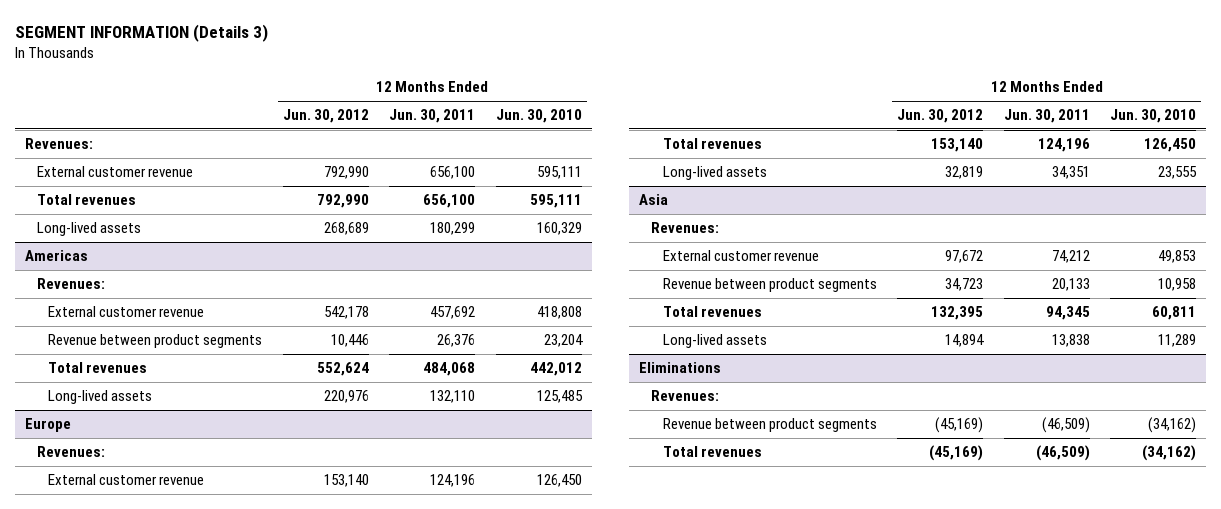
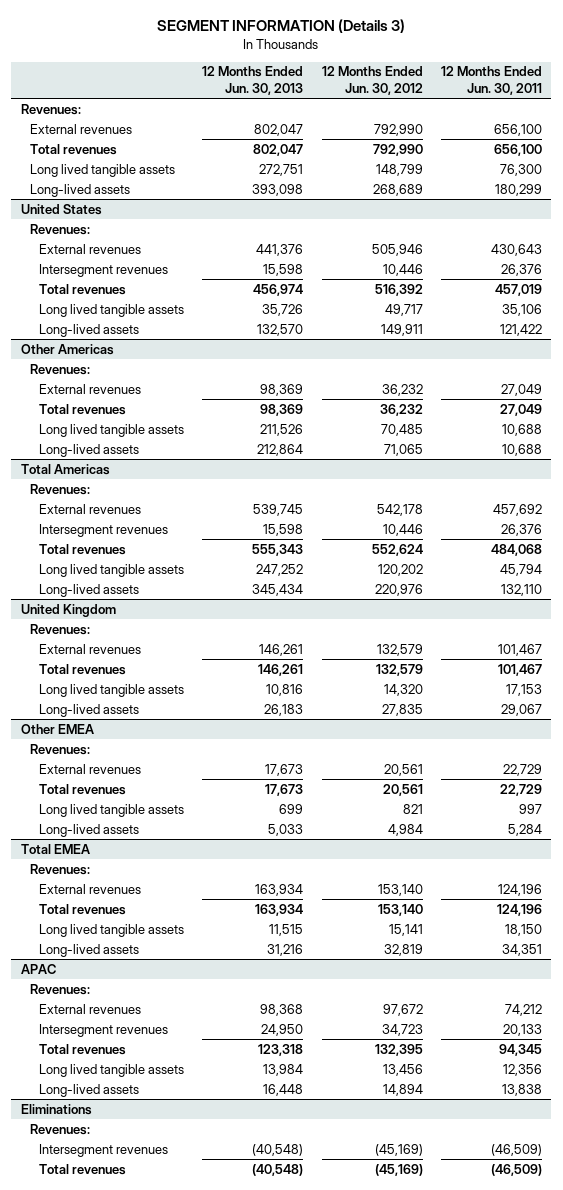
[495,109,582,124] Jun. 30, 2010 -> none
none -> [202,66,304,95] 12 Months Ended Jun. 30, 2013
[36,166,193,178] External customer revenue -> [29,123,132,134] External revenues
none -> [29,163,175,177] Long lived tangible assets
[24,250,88,262] Americas -> none
none -> [20,203,102,215] United States
[48,306,205,318] External customer revenue -> [39,243,142,254] External revenues
[323,306,369,320] 542,178 -> [371,243,423,256] 505,946
[430,306,476,320] 457,692 -> [491,243,543,256] 430,643
[48,334,263,349] Revenue between product segments -> [39,263,169,277] Intersegment revenues
none -> [39,283,127,295] Total revenues
none -> [39,303,185,317] Long lived tangible assets
none -> [39,323,140,337] Long-lived assets
none -> [20,343,114,355] Other Americas
none -> [29,363,90,375] Revenues:
none -> [39,383,142,394] External revenues
none -> [39,403,127,415] Total revenues
none -> [39,423,185,437] Long lived tangible assets
none -> [39,443,140,457] Long-lived assets
none -> [20,463,110,475] Total Americas
none -> [29,483,90,495] Revenues:
none -> [39,503,142,514] External revenues
none -> [39,523,169,537] Intersegment revenues
none -> [39,563,185,577] Long lived tangible assets
[24,418,71,433] Europe -> none
none -> [20,603,116,617] United Kingdom
[48,474,205,486] External customer revenue -> [39,643,142,654] External revenues
[323,474,369,488] 153,140 -> [376,643,423,656] 132,579
[430,474,476,488] 124,196 -> [498,643,543,656] 101,467
none -> [39,663,127,675] Total revenues
none -> [39,683,185,697] Long lived tangible assets
none -> [39,703,140,717] Long-lived assets
none -> [20,723,94,734] Other EMEA
none -> [29,743,90,755] Revenues:
none -> [39,763,142,774] External revenues
none -> [39,783,127,795] Total revenues
none -> [39,803,185,817] Long lived tangible assets
none -> [39,823,140,837] Long-lived assets
none -> [20,843,90,854] Total EMEA
none -> [29,863,90,875] Revenues:
none -> [39,883,142,894] External revenues
none -> [39,923,185,937] Long lived tangible assets
[639,194,669,206] Asia -> none
none -> [20,963,56,974] APAC
[662,250,819,262] External customer revenue -> [39,1003,142,1014] External revenues
[662,278,877,293] Revenue between product segments -> [39,1023,169,1037] Intersegment revenues
none -> [39,1063,185,1077] Long lived tangible assets
[662,418,877,433] Revenue between product segments -> [39,1143,169,1157] Intersegment revenues

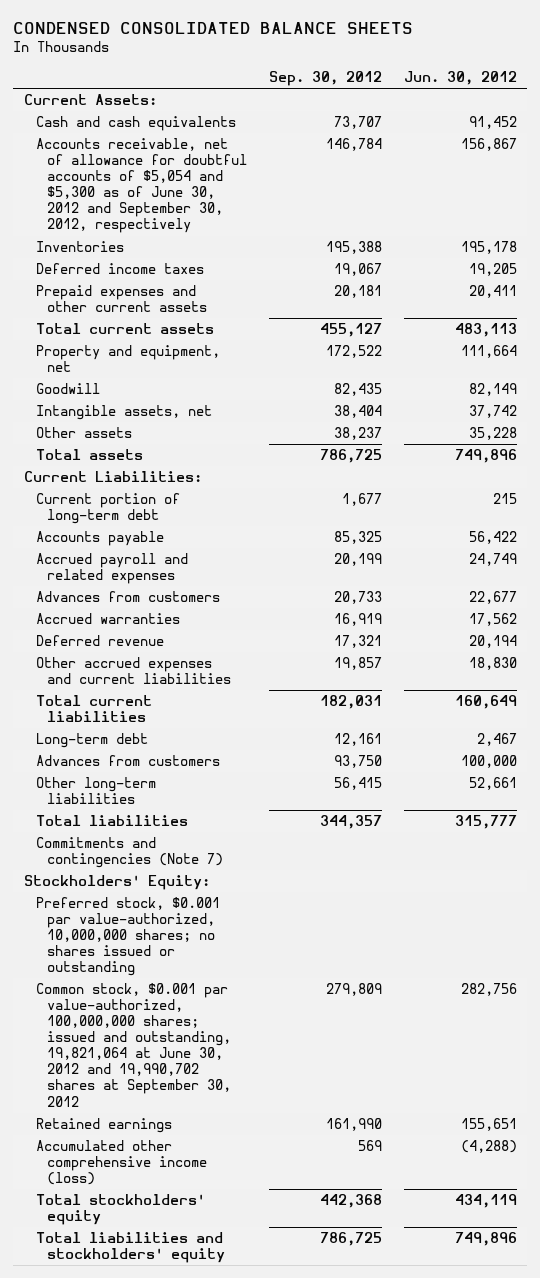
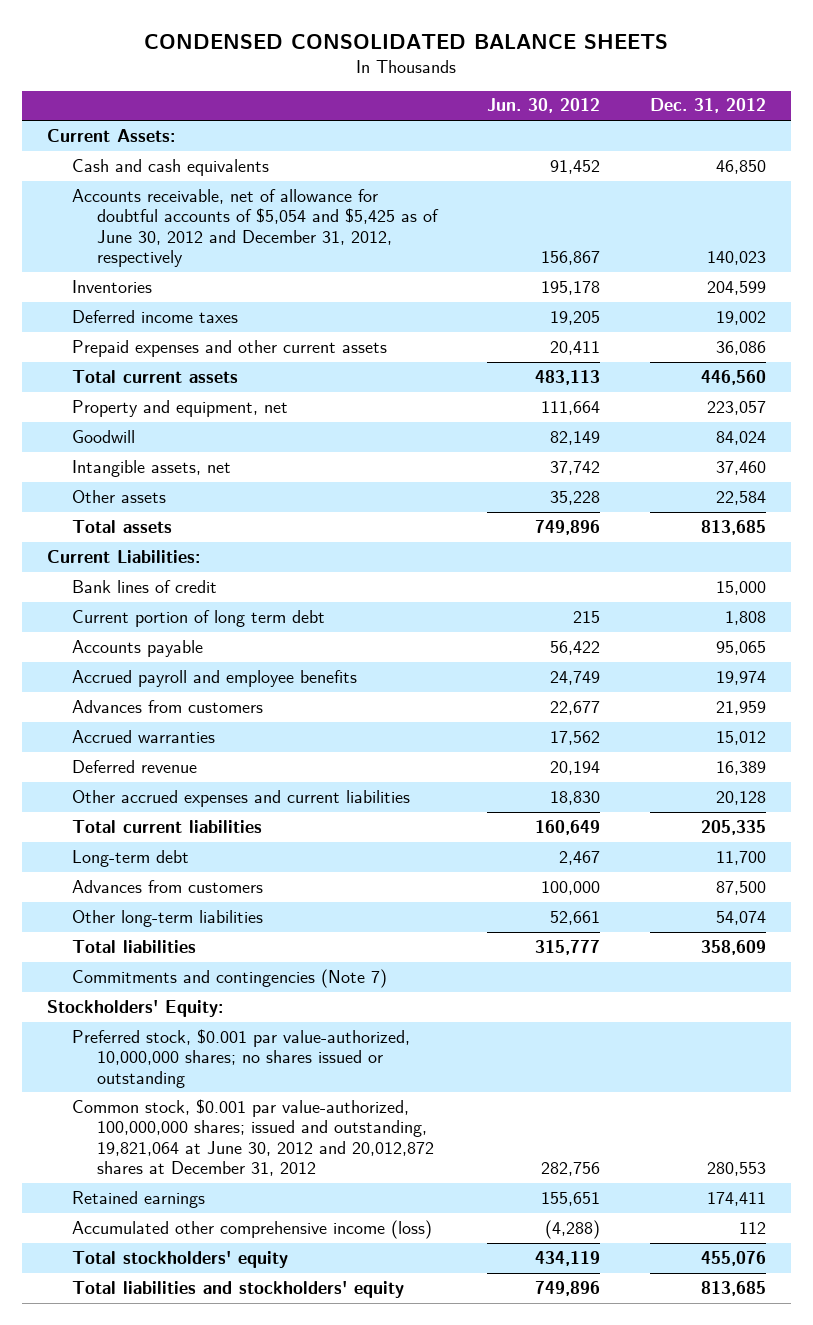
[269,71,383,87] Sep. 30, 2012 -> none
none -> [650,98,767,114] Dec. 31, 2012
[35,138,248,234] Accounts receivable, net of allowance for doubtful accounts of $5,054 and $5,300 as of June 30, 2012 and September 30, 2012, respectively -> [71,188,439,268] Accounts receivable, net of allowance for doubtful accounts of $5,054 and $5,425 as of June 30, 2012 and December 31, 2012, respectively
none -> [71,579,217,593] Bank lines of credit
[35,493,180,525] Current portion of long-term debt -> [71,609,325,627] Current portion of long term debt
[35,553,188,585] Accrued payroll and related expenses -> [71,669,357,687] Accrued payroll and employee benefits
[35,983,232,1107] Common stock, $0.001 par value-authorized, 100,000,000 shares; issued and outstanding, 19,821,064 at June 30, 2012 and 19,990,702 shares at September 30, 2012 -> [71,1098,434,1177] Common stock, $0.001 par value-authorized, 100,000,000 shares; issued and outstanding, 19,821,064 at June 30, 2012 and 20,012,872 shares at December 31, 2012

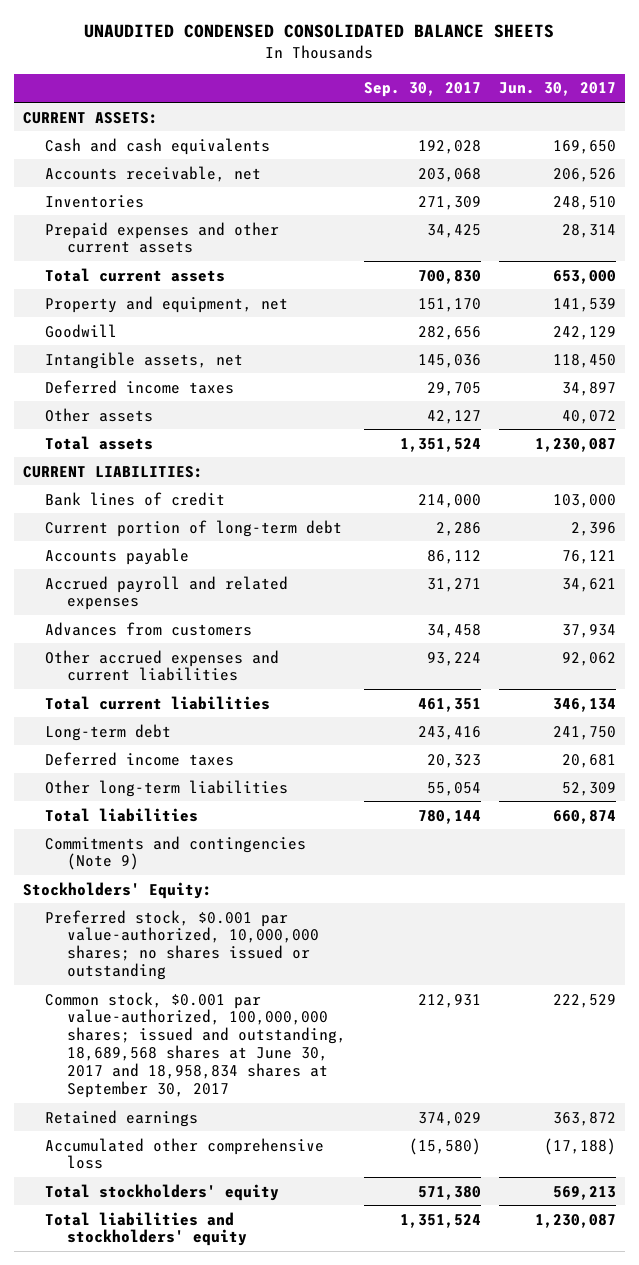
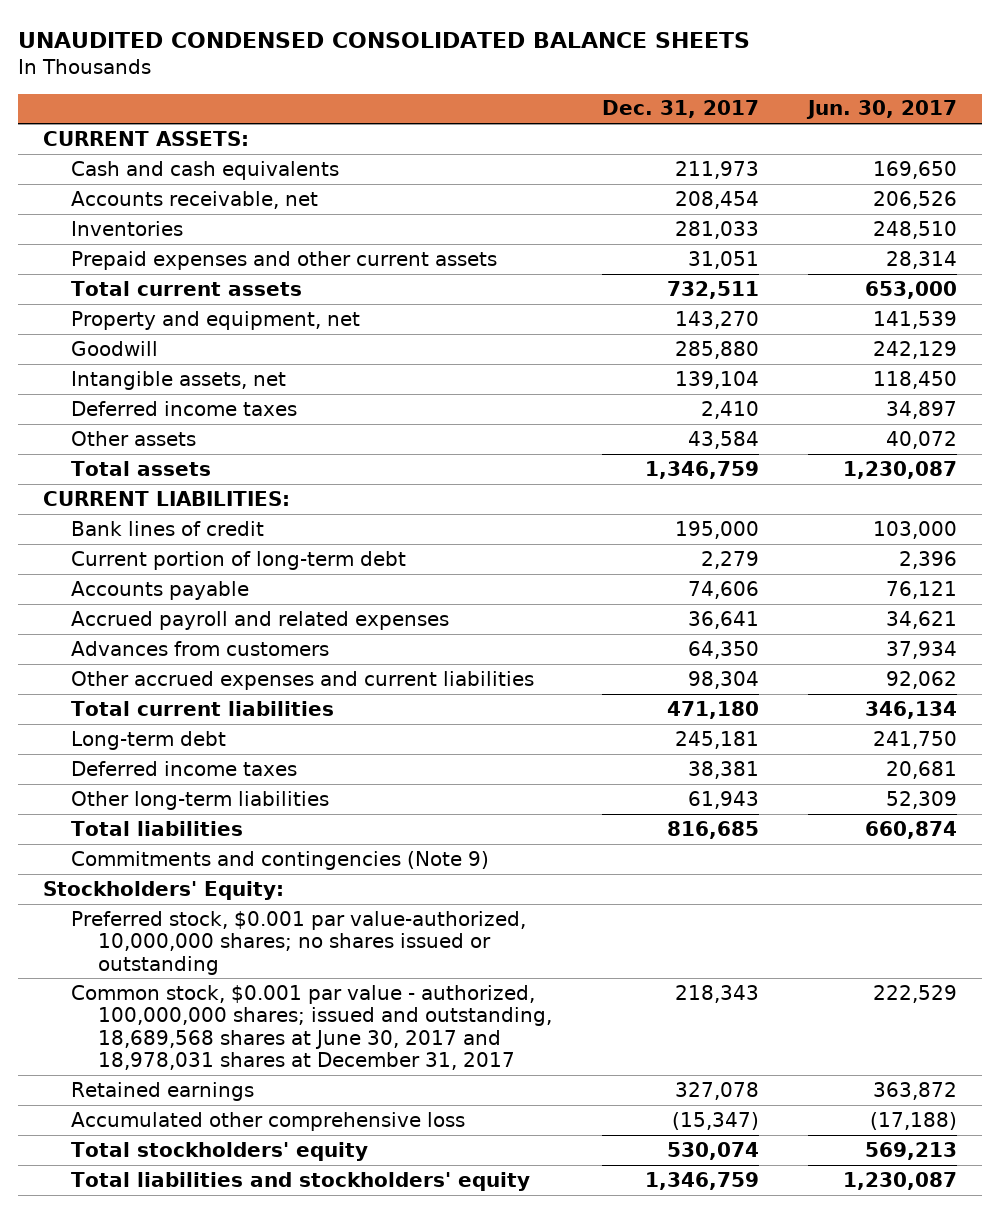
[364,82,482,98] Sep. 30, 2017 -> none
none -> [601,100,759,119] Dec. 31, 2017
[44,991,347,1098] Common stock, $0.001 par value-authorized, 100,000,000 shares; issued and outstanding, 18,689,568 shares at June 30, 2017 and 18,958,834 shares at September 30, 2017 -> [70,984,553,1070] Common stock, $0.001 par value - authorized, 100,000,000 shares; issued and outstanding, 18,689,568 shares at June 30, 2017 and 18,978,031 shares at December 31, 2017

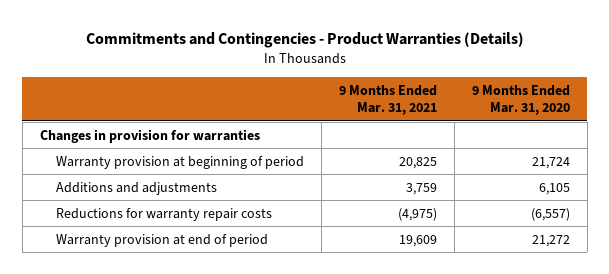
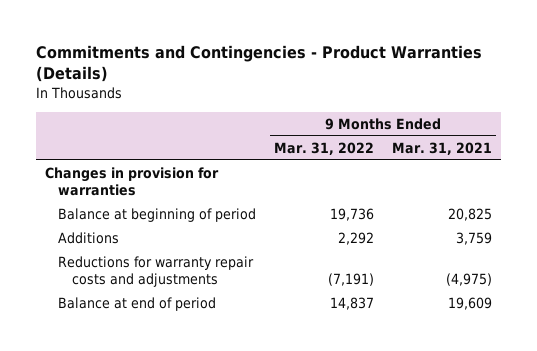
[471,84,570,116] 9 Months Ended Mar. 31, 2020 -> none
none -> [274,141,375,155] Mar. 31, 2022
[55,155,304,169] Warranty provision at beginning of period -> [58,207,257,222] Balance at beginning of period
[55,181,217,195] Additions and adjustments -> [58,231,120,244] Additions
[55,207,272,221] Reductions for warranty repair costs -> [58,255,255,287] Reductions for warranty repair costs and adjustments
[55,233,268,247] Warranty provision at end of period -> [58,296,217,311] Balance at end of period

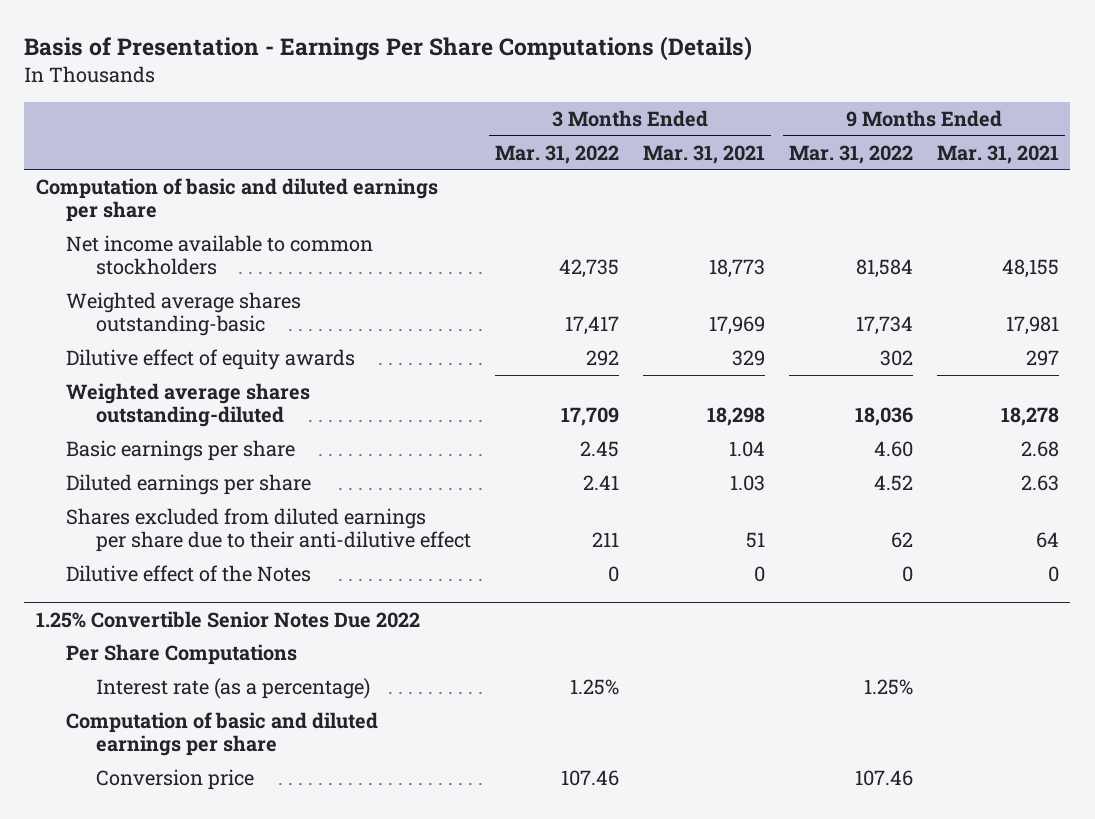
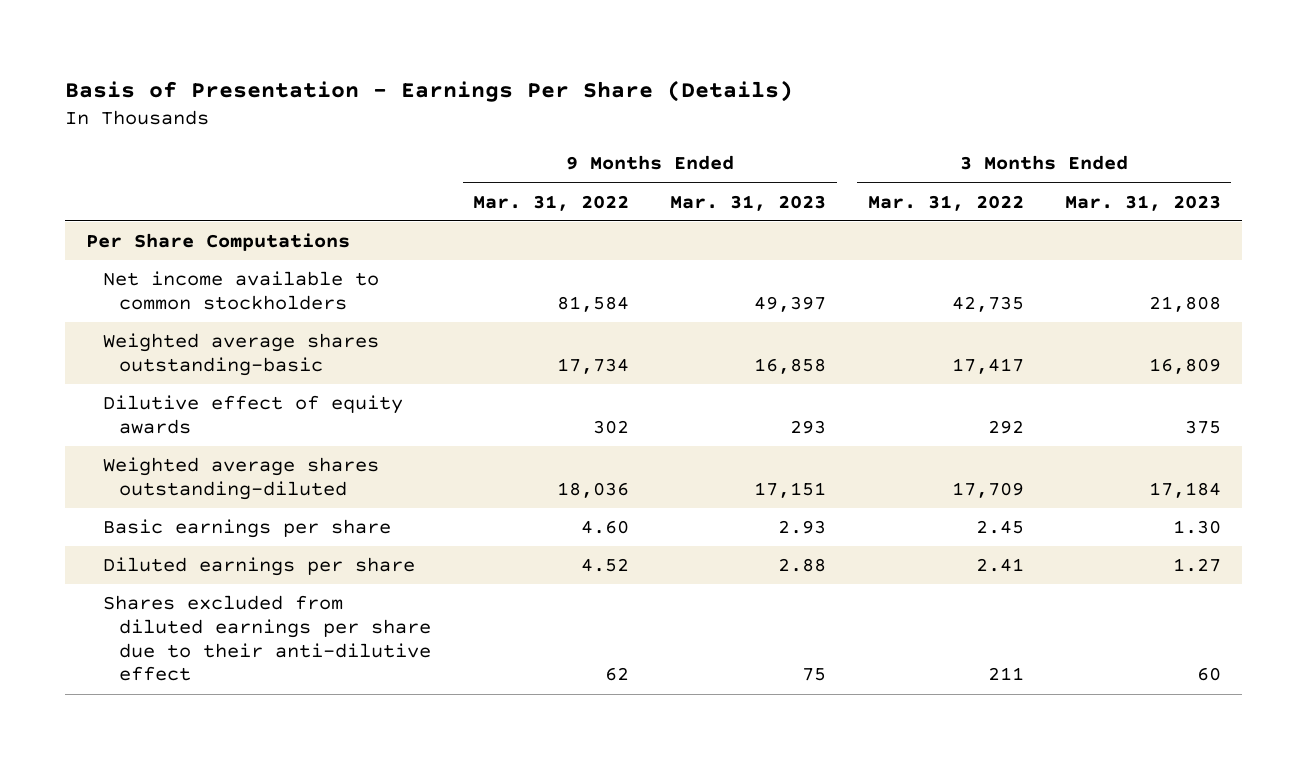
[24,36,753,62] Basis of Presentation - Earnings Per Share Computations (Details) -> [65,79,794,102] Basis of Presentation - Earnings Per Share (Details)
[642,144,765,164] Mar. 31, 2021 -> none
[936,144,1059,164] Mar. 31, 2021 -> none
none -> [670,194,827,211] Mar. 31, 2023
none -> [1064,194,1221,211] Mar. 31, 2023
[36,178,439,223] Computation of basic and diluted earnings per share -> none
none -> [85,233,350,252] Per Share Computations
[66,565,312,583] Dilutive effect of the Notes -> none
[36,610,421,628] 1.25% Convertible Senior Notes Due 2022 -> none
[66,644,298,666] Per Share Computations -> none
[96,678,371,700] Interest rate (as a percentage) -> none
[66,712,379,757] Computation of basic and diluted earnings per share -> none
[96,769,255,791] Conversion price -> none

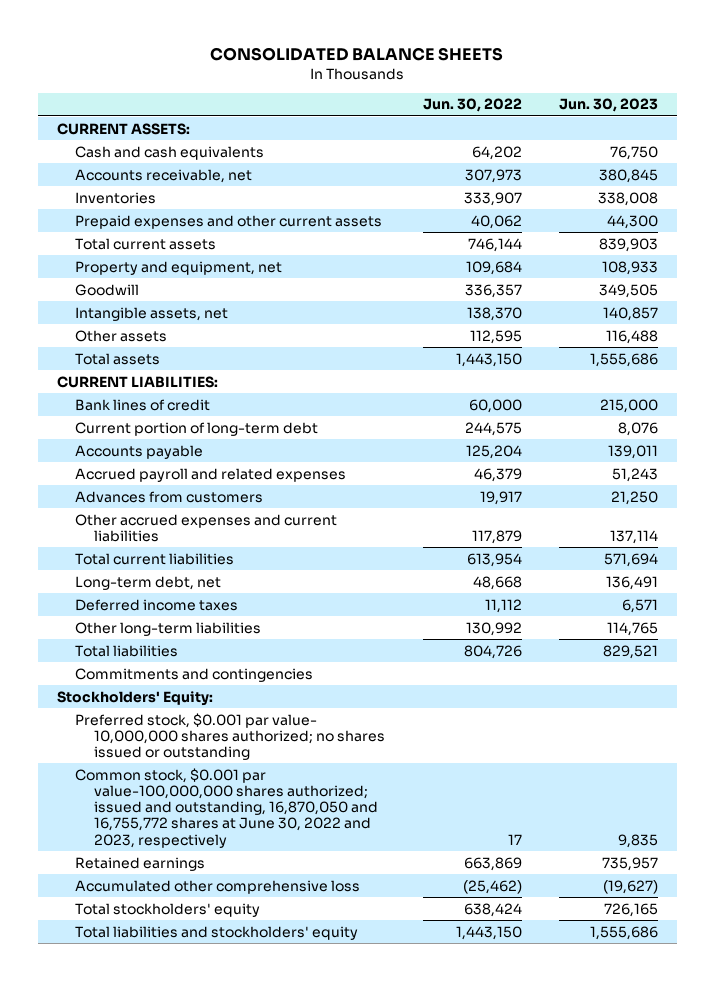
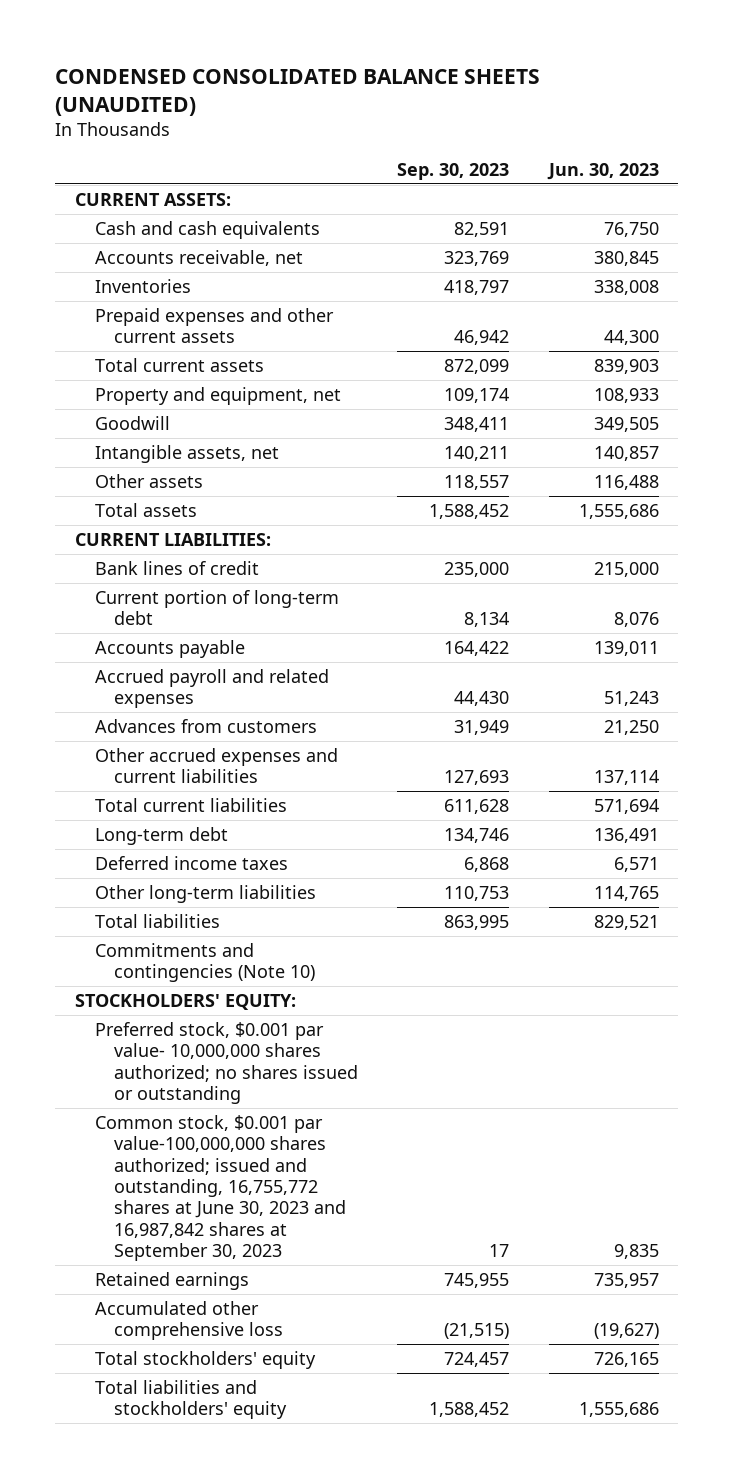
[210,46,504,61] CONSOLIDATED BALANCE SHEETS -> [55,68,541,116] CONDENSED CONSOLIDATED BALANCE SHEETS (UNAUDITED)
[422,98,522,113] Jun. 30, 2022 -> none
none -> [397,162,510,180] Sep. 30, 2023
[75,575,222,590] Long-term debt, net -> [94,827,228,846] Long-term debt
[75,667,314,682] Commitments and contingencies -> [94,943,316,983] Commitments and contingencies (Note 10)
[56,690,213,706] Stockholders' Equity: -> [74,994,296,1011] STOCKHOLDERS' EQUITY:
[75,767,379,848] Common stock, $0.001 par value-100,000,000 shares authorized; issued and outstanding, 16,870,050 and 16,755,772 shares at June 30, 2022 and 2023, respectively -> [94,1115,347,1262] Common stock, $0.001 par value-100,000,000 shares authorized; issued and outstanding, 16,755,772 shares at June 30, 2023 and 16,987,842 shares at September 30, 2023

